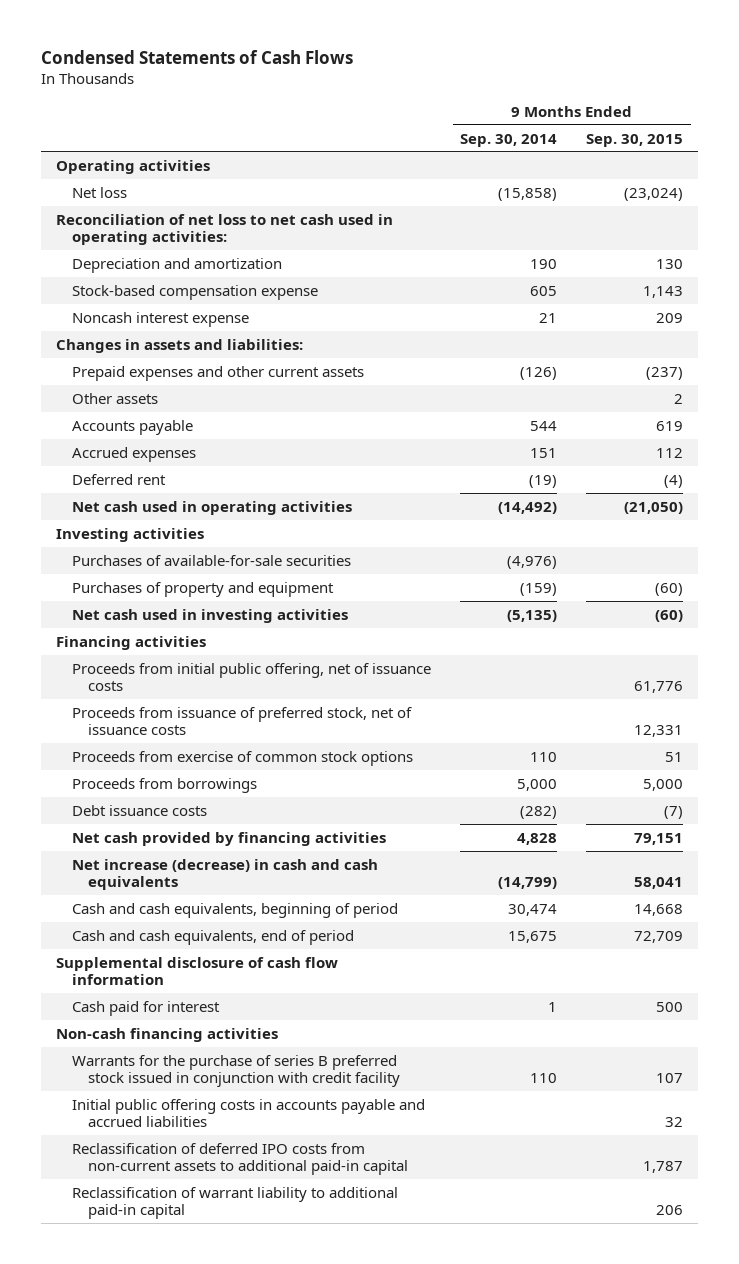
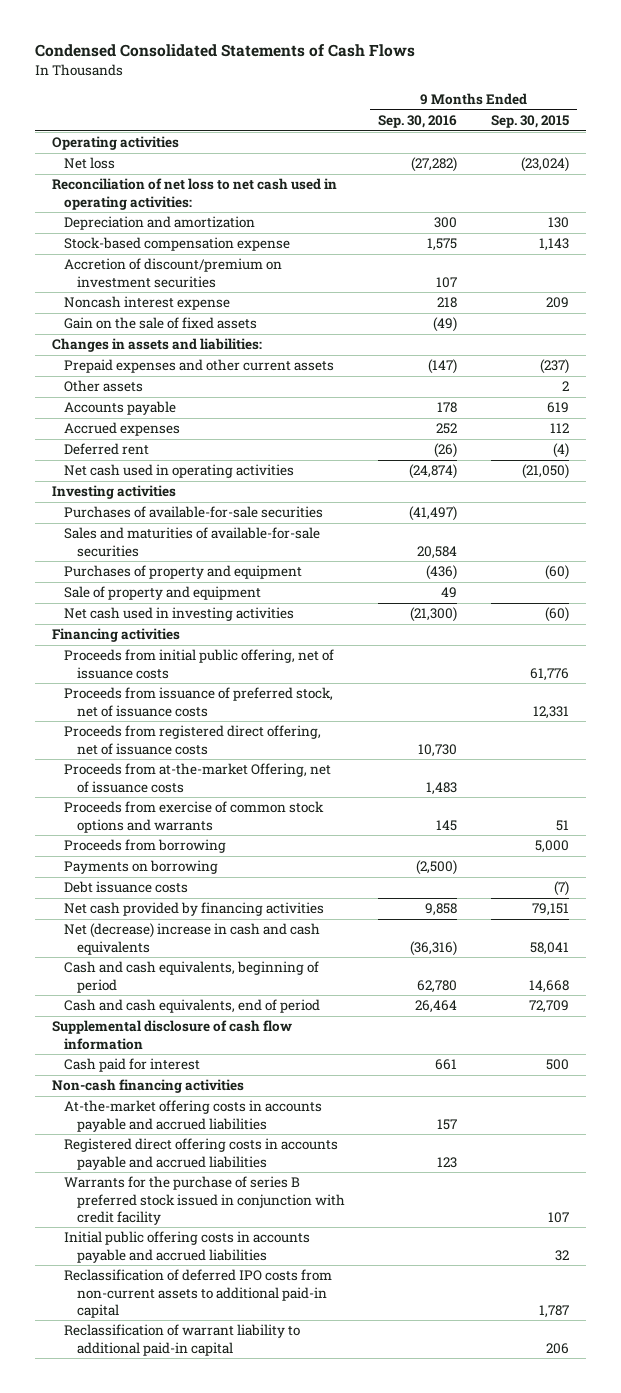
[40,49,353,64] Condensed Statements of Cash Flows -> [35,44,416,58] Condensed Consolidated Statements of Cash Flows
[459,133,557,147] Sep. 30, 2014 -> none
none -> [378,114,458,128] Sep. 30, 2016
none -> [64,258,283,288] Accretion of discount/premium on investment securities
none -> [64,317,258,330] Gain on the sale of fixed assets
none -> [64,527,321,557] Sales and maturities of available-for-sale securities
none -> [64,586,262,601] Sale of property and equipment
none -> [64,725,322,755] Proceeds from registered direct offering, net of issuance costs
none -> [64,763,332,793] Proceeds from at-the-market Offering, net of issuance costs
[71,750,413,766] Proceeds from exercise of common stock options -> [64,801,325,833] Proceeds from exercise of common stock options and warrants
[71,777,257,793] Proceeds from borrowings -> [64,839,227,854] Proceeds from borrowing
none -> [64,860,219,875] Payments on borrowing
[71,858,378,890] Net increase (decrease) in cash and cash equivalents -> [64,923,321,955] Net (decrease) increase in cash and cash equivalents
none -> [64,1100,323,1132] At-the-market offering costs in accounts payable and accrued liabilities
none -> [64,1138,339,1170] Registered direct offering costs in accounts payable and accrued liabilities

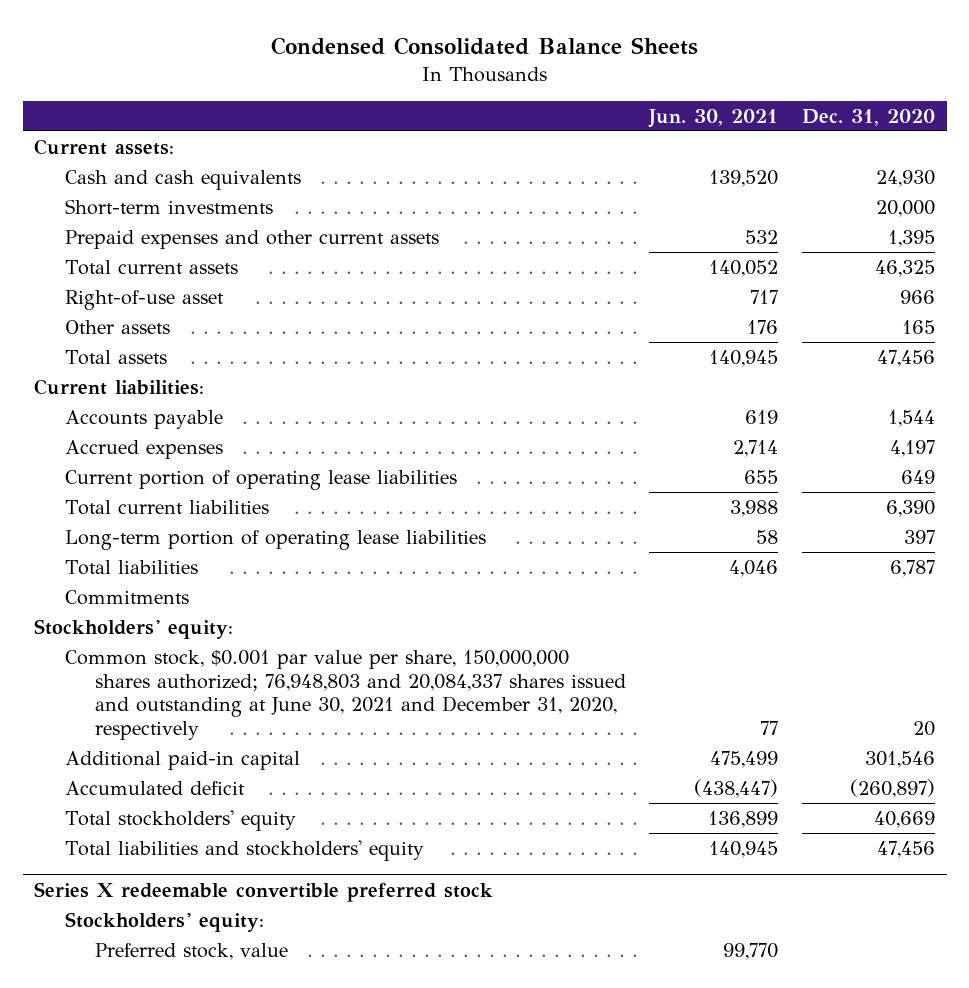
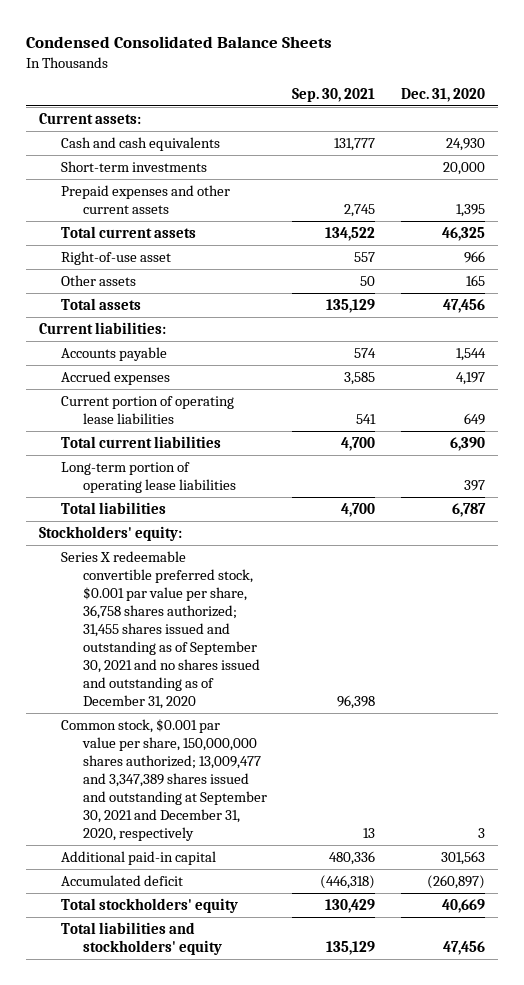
[648,108,779,128] Jun. 30, 2021 -> none
none -> [292,87,376,102] Sep. 30, 2021
[64,589,189,605] Commitments -> none
none -> [60,550,261,710] Series X redeemable convertible preferred stock, $0.001 par value per share, 36,758 shares authorized; 31,455 shares issued and outstanding as of September 30, 2021 and no shares issued and outstanding as of December 31, 2020
[64,649,626,740] Common stock, $0.001 par value per share, 150,000,000 shares authorized; 76,948,803 and 20,084,337 shares issued and outstanding at June 30, 2021 and December 31, 2020, respectively -> [60,718,268,841] Common stock, $0.001 par value per share, 150,000,000 shares authorized; 13,009,477 and 3,347,389 shares issued and outstanding at September 30, 2021 and December 31, 2020, respectively
[913,720,936,736] 20 -> [477,827,485,838] 3
[865,750,936,768] 301,546 -> [440,850,485,865] 301,563
[34,881,494,902] Series X redeemable convertible preferred stock -> none
[64,911,264,932] Stockholders' equity: -> none
[94,942,288,960] Preferred stock, value -> none

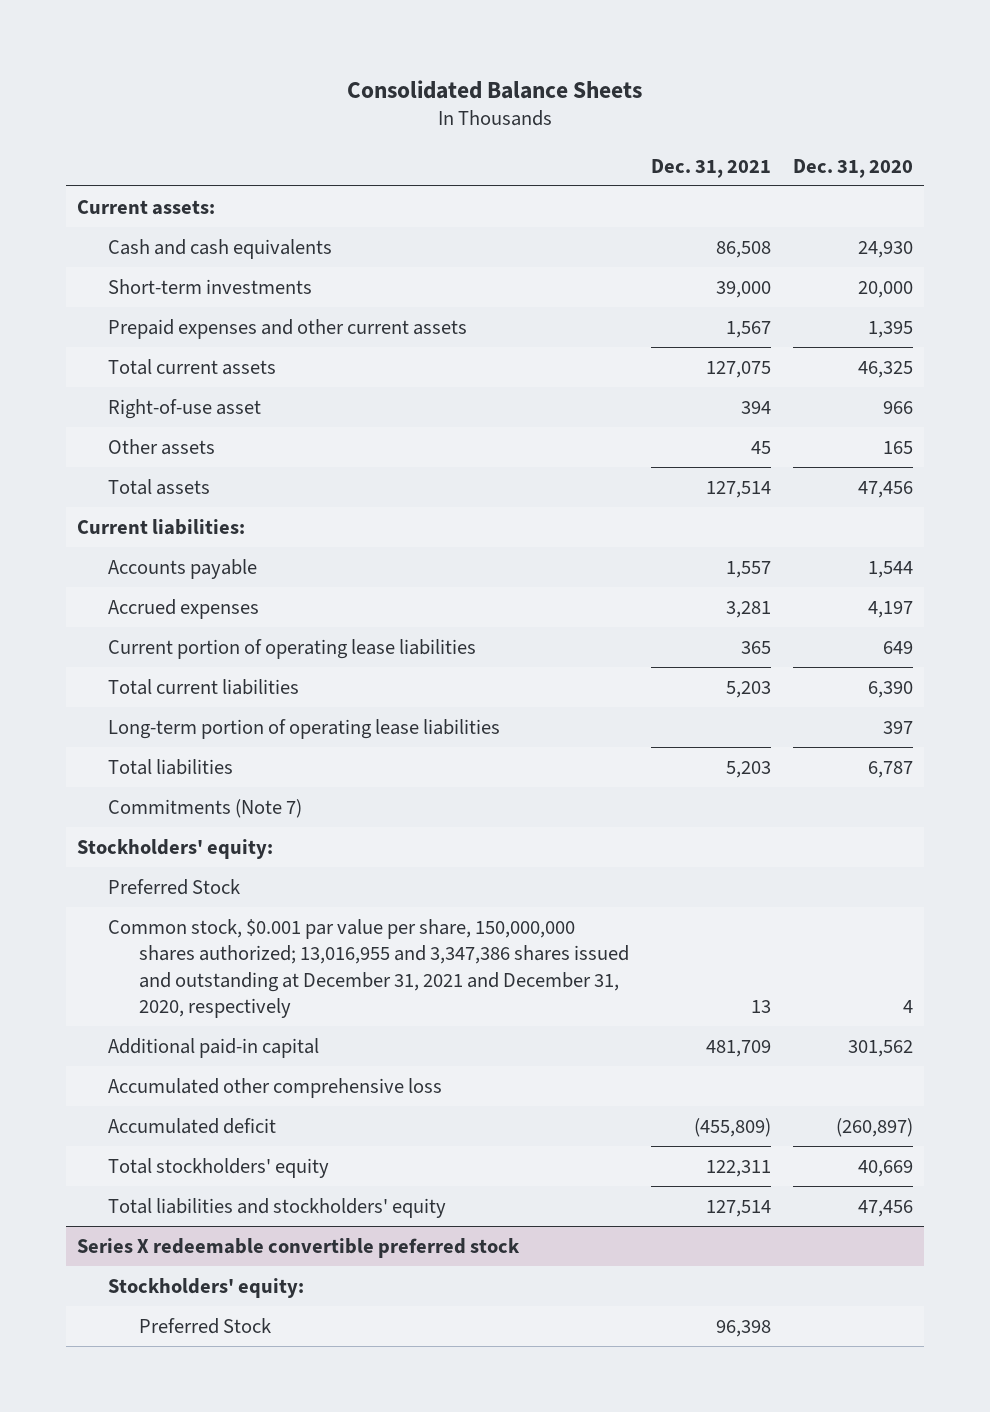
[26,36,333,49] Condensed Consolidated Balance Sheets -> [347,79,643,99] Consolidated Balance Sheets
[292,87,376,102] Sep. 30, 2021 -> none
none -> [651,158,772,178] Dec. 31, 2021
none -> [107,798,302,818] Commitments (Note 7)
[60,550,261,710] Series X redeemable convertible preferred stock, $0.001 par value per share, 36,758 shares authorized; 31,455 shares issued and outstanding as of September 30, 2021 and no shares issued and outstanding as of December 31, 2020 -> [107,878,240,895] Preferred Stock
[60,718,268,841] Common stock, $0.001 par value per share, 150,000,000 shares authorized; 13,009,477 and 3,347,389 shares issued and outstanding at September 30, 2021 and December 31, 2020, respectively -> [107,918,629,1018] Common stock, $0.001 par value per share, 150,000,000 shares authorized; 13,016,955 and 3,347,386 shares issued and outstanding at December 31, 2021 and December 31, 2020, respectively
[477,827,485,838] 3 -> [903,999,914,1013] 4
[440,850,485,865] 301,563 -> [848,1039,914,1057] 301,562
none -> [107,1077,442,1098] Accumulated other comprehensive loss
none -> [77,1237,521,1258] Series X redeemable convertible preferred stock
none -> [107,1277,304,1298] Stockholders' equity:
none -> [138,1317,271,1334] Preferred Stock

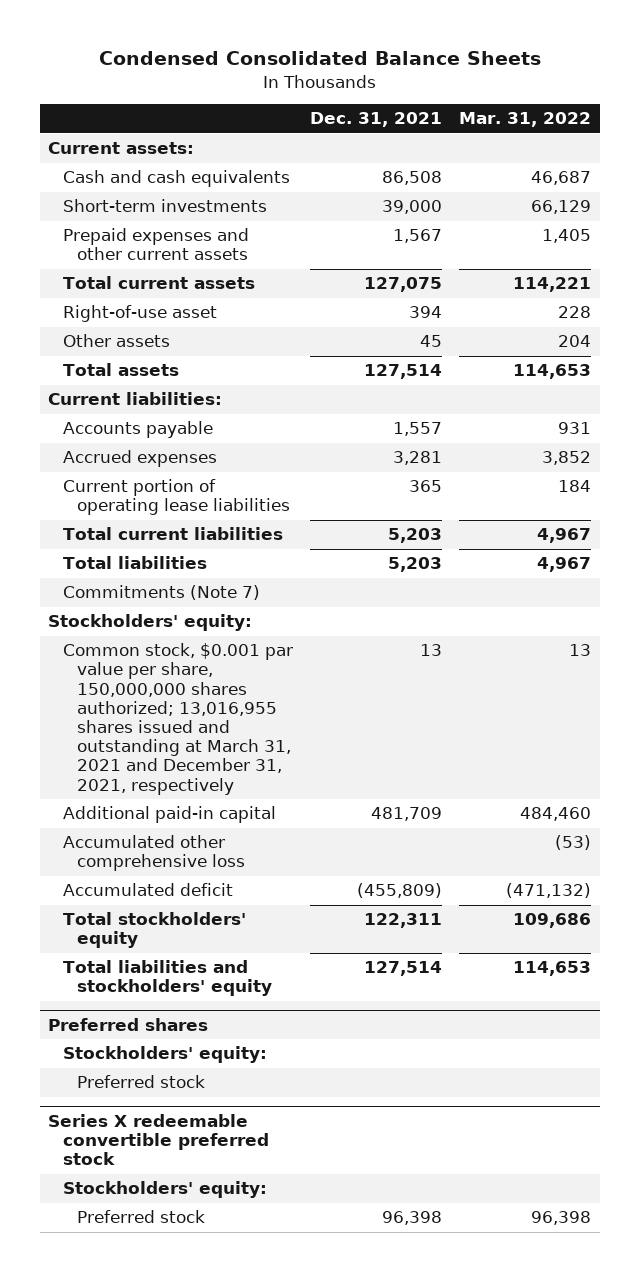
[347,79,643,99] Consolidated Balance Sheets -> [98,51,541,66] Condensed Consolidated Balance Sheets
[793,158,914,178] Dec. 31, 2020 -> none
none -> [459,112,592,128] Mar. 31, 2022
[107,718,500,739] Long-term portion of operating lease liabilities -> none
[107,878,240,895] Preferred Stock -> none
[107,918,629,1018] Common stock, $0.001 par value per share, 150,000,000 shares authorized; 13,016,955 and 3,347,386 shares issued and outstanding at December 31, 2021 and December 31, 2020, respectively -> [62,643,293,795] Common stock, $0.001 par value per share, 150,000,000 shares authorized; 13,016,955 shares issued and outstanding at March 31, 2021 and December 31, 2021, respectively
none -> [48,1017,209,1031] Preferred shares
none -> [62,1046,267,1064] Stockholders' equity:
none -> [76,1075,205,1089] Preferred stock
[138,1317,271,1334] Preferred Stock -> [76,1210,205,1224] Preferred stock

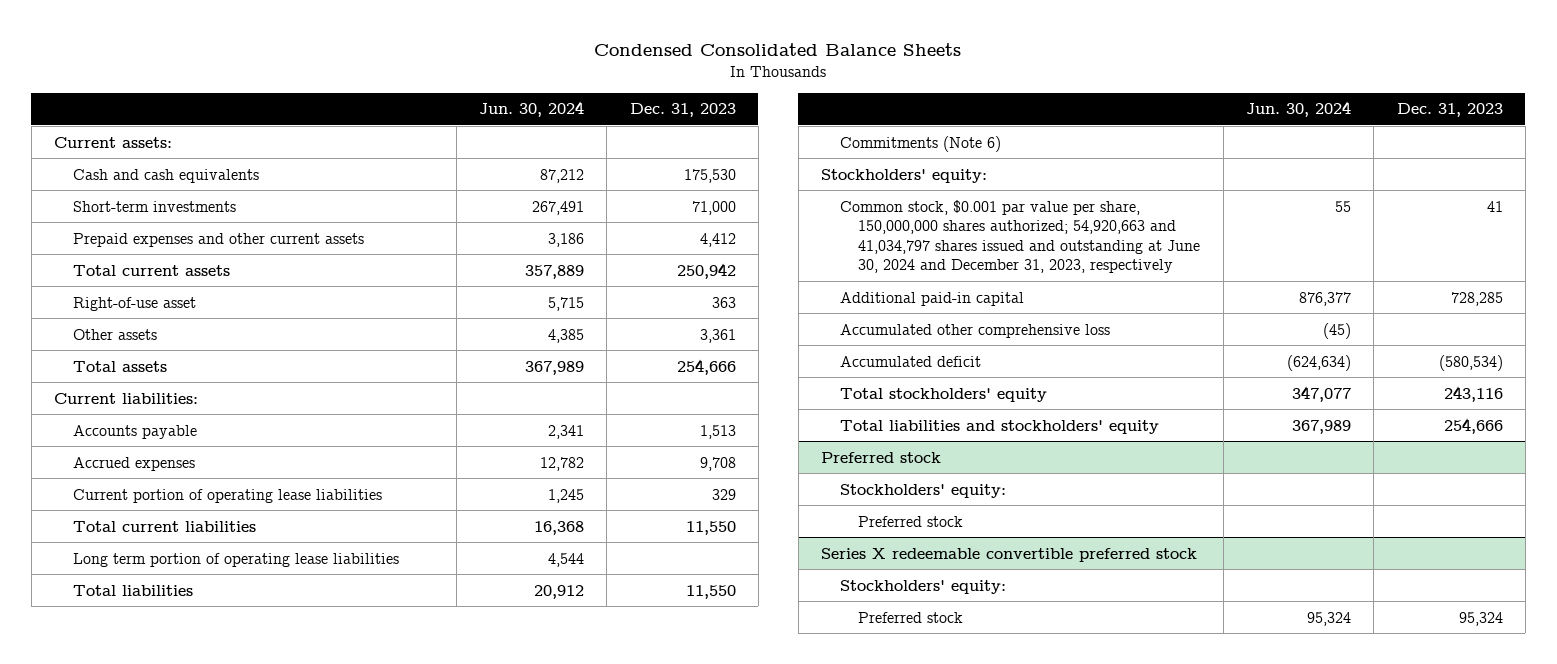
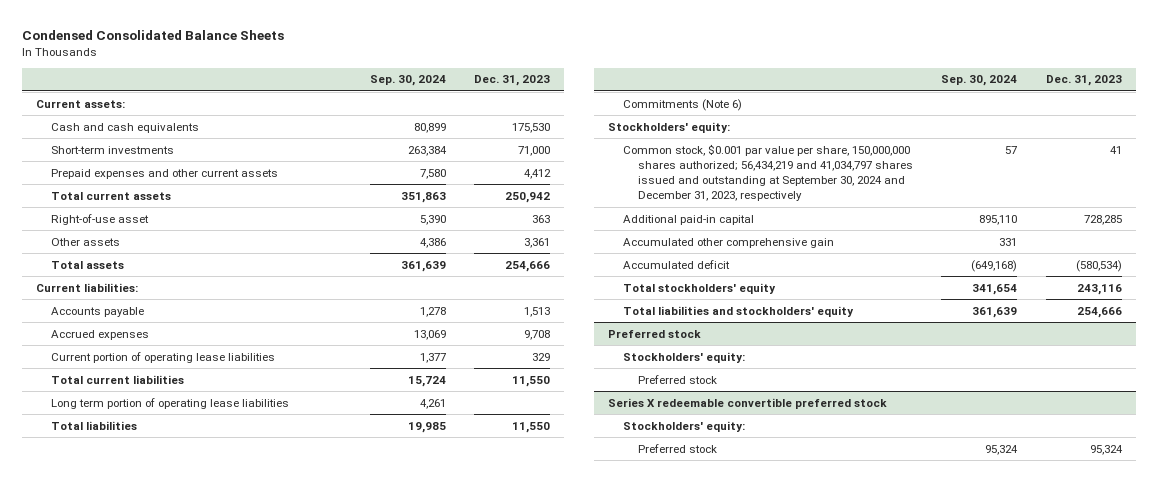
[478,101,584,118] Jun. 30, 2024 -> none
none -> [369,75,446,87] Sep. 30, 2024
[839,199,1201,274] Common stock, $0.001 par value per share, 150,000,000 shares authorized; 54,920,663 and 41,034,797 shares issued and outstanding at June 30, 2024 and December 31, 2023, respectively -> [622,143,914,202] Common stock, $0.001 par value per share, 150,000,000 shares authorized; 56,434,219 and 41,034,797 shares issued and outstanding at September 30, 2024 and December 31, 2023, respectively
[839,323,1110,338] Accumulated other comprehensive loss -> [622,237,834,248] Accumulated other comprehensive gain

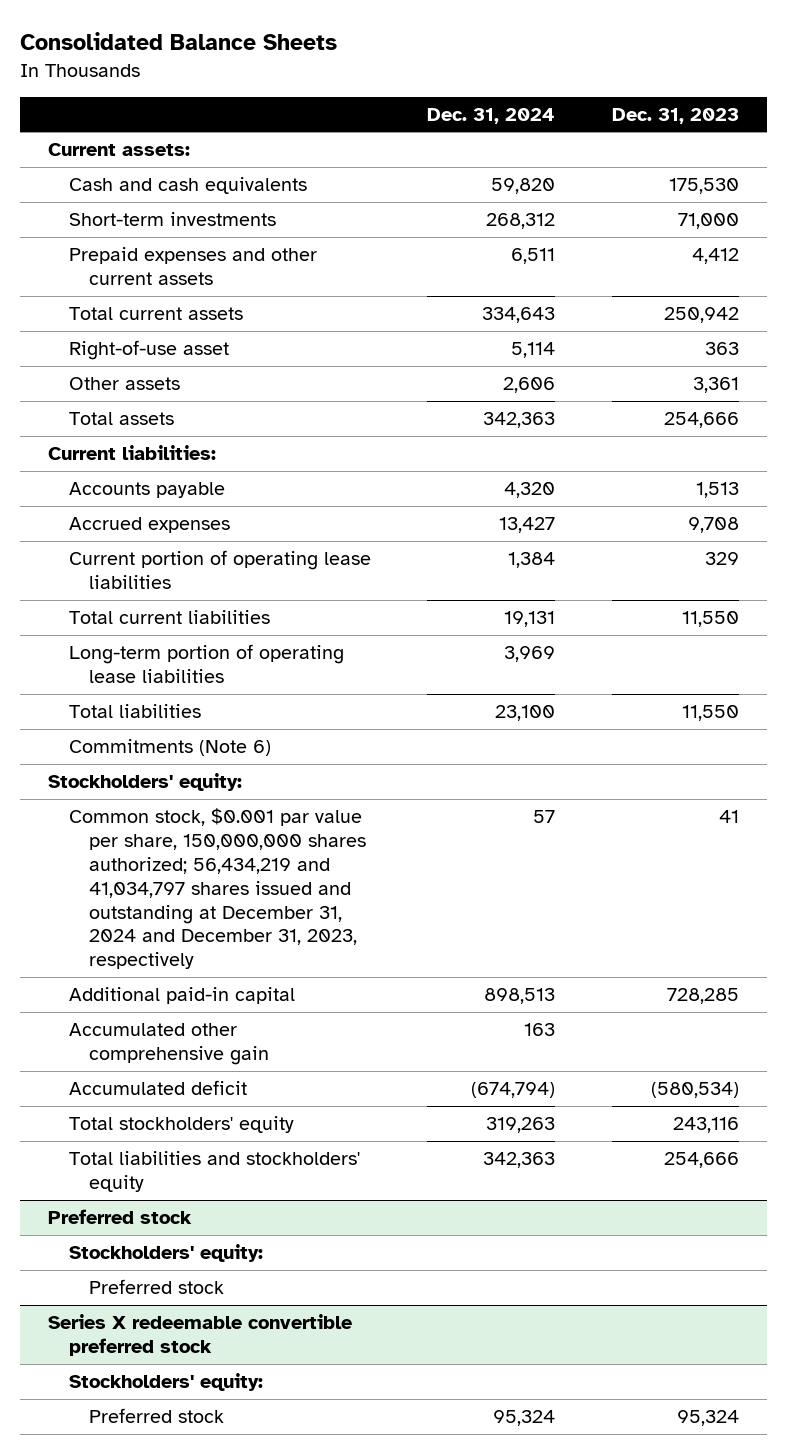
[21,30,284,41] Condensed Consolidated Balance Sheets -> [19,32,337,51] Consolidated Balance Sheets
[369,75,446,87] Sep. 30, 2024 -> none
none -> [427,107,556,124] Dec. 31, 2024
[51,397,290,409] Long term portion of operating lease liabilities -> [68,644,344,683] Long-term portion of operating lease liabilities
[622,143,914,202] Common stock, $0.001 par value per share, 150,000,000 shares authorized; 56,434,219 and 41,034,797 shares issued and outstanding at September 30, 2024 and December 31, 2023, respectively -> [68,808,367,970] Common stock, $0.001 par value per share, 150,000,000 shares authorized; 56,434,219 and 41,034,797 shares issued and outstanding at December 31, 2024 and December 31, 2023, respectively

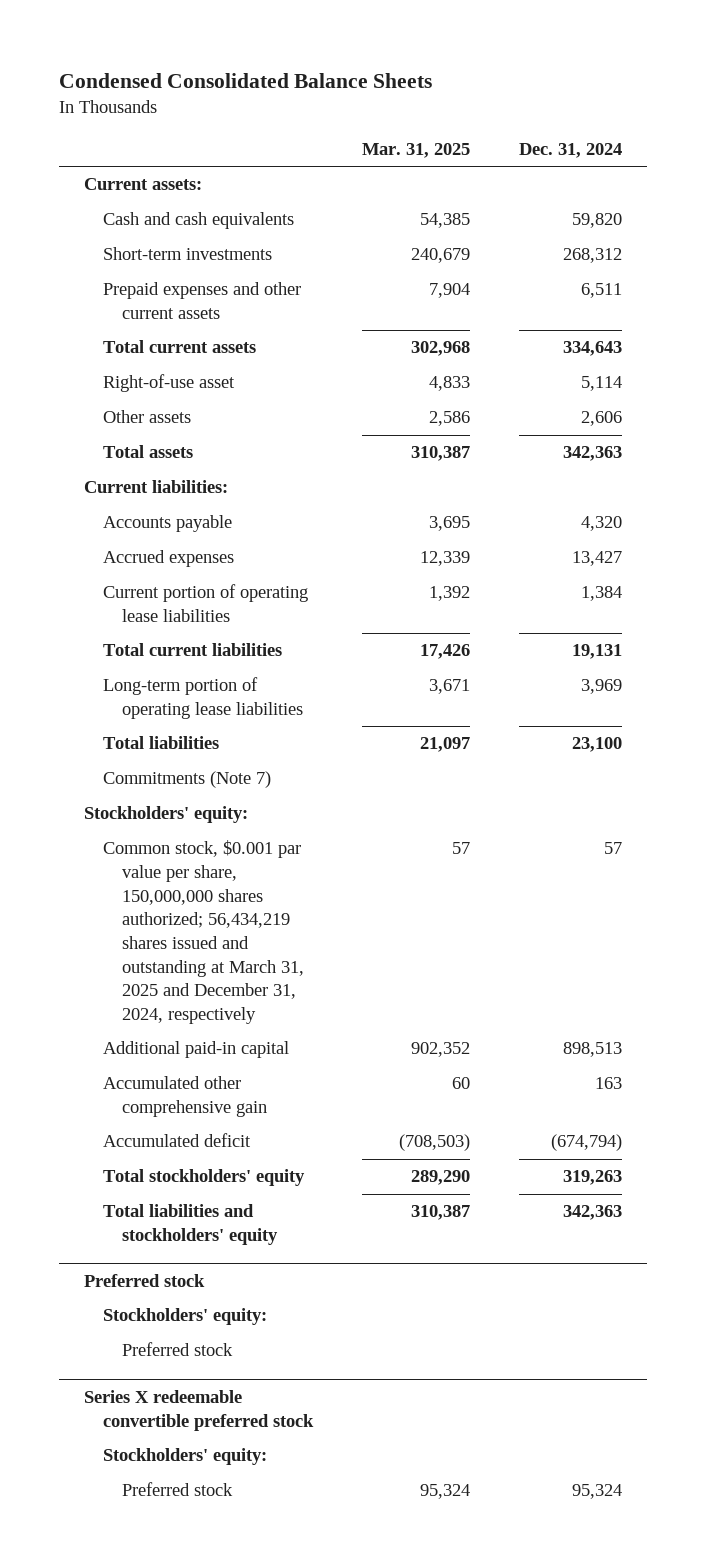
[19,32,337,51] Consolidated Balance Sheets -> [59,72,433,88] Condensed Consolidated Balance Sheets
[611,107,739,124] Dec. 31, 2023 -> none
none -> [362,143,471,159] Mar. 31, 2025
[68,739,271,757] Commitments (Note 6) -> [102,771,271,789] Commitments (Note 7)
[68,808,367,970] Common stock, $0.001 par value per share, 150,000,000 shares authorized; 56,434,219 and 41,034,797 shares issued and outstanding at December 31, 2024 and December 31, 2023, respectively -> [102,840,304,1025] Common stock, $0.001 par value per share, 150,000,000 shares authorized; 56,434,219 shares issued and outstanding at March 31, 2025 and December 31, 2024, respectively

